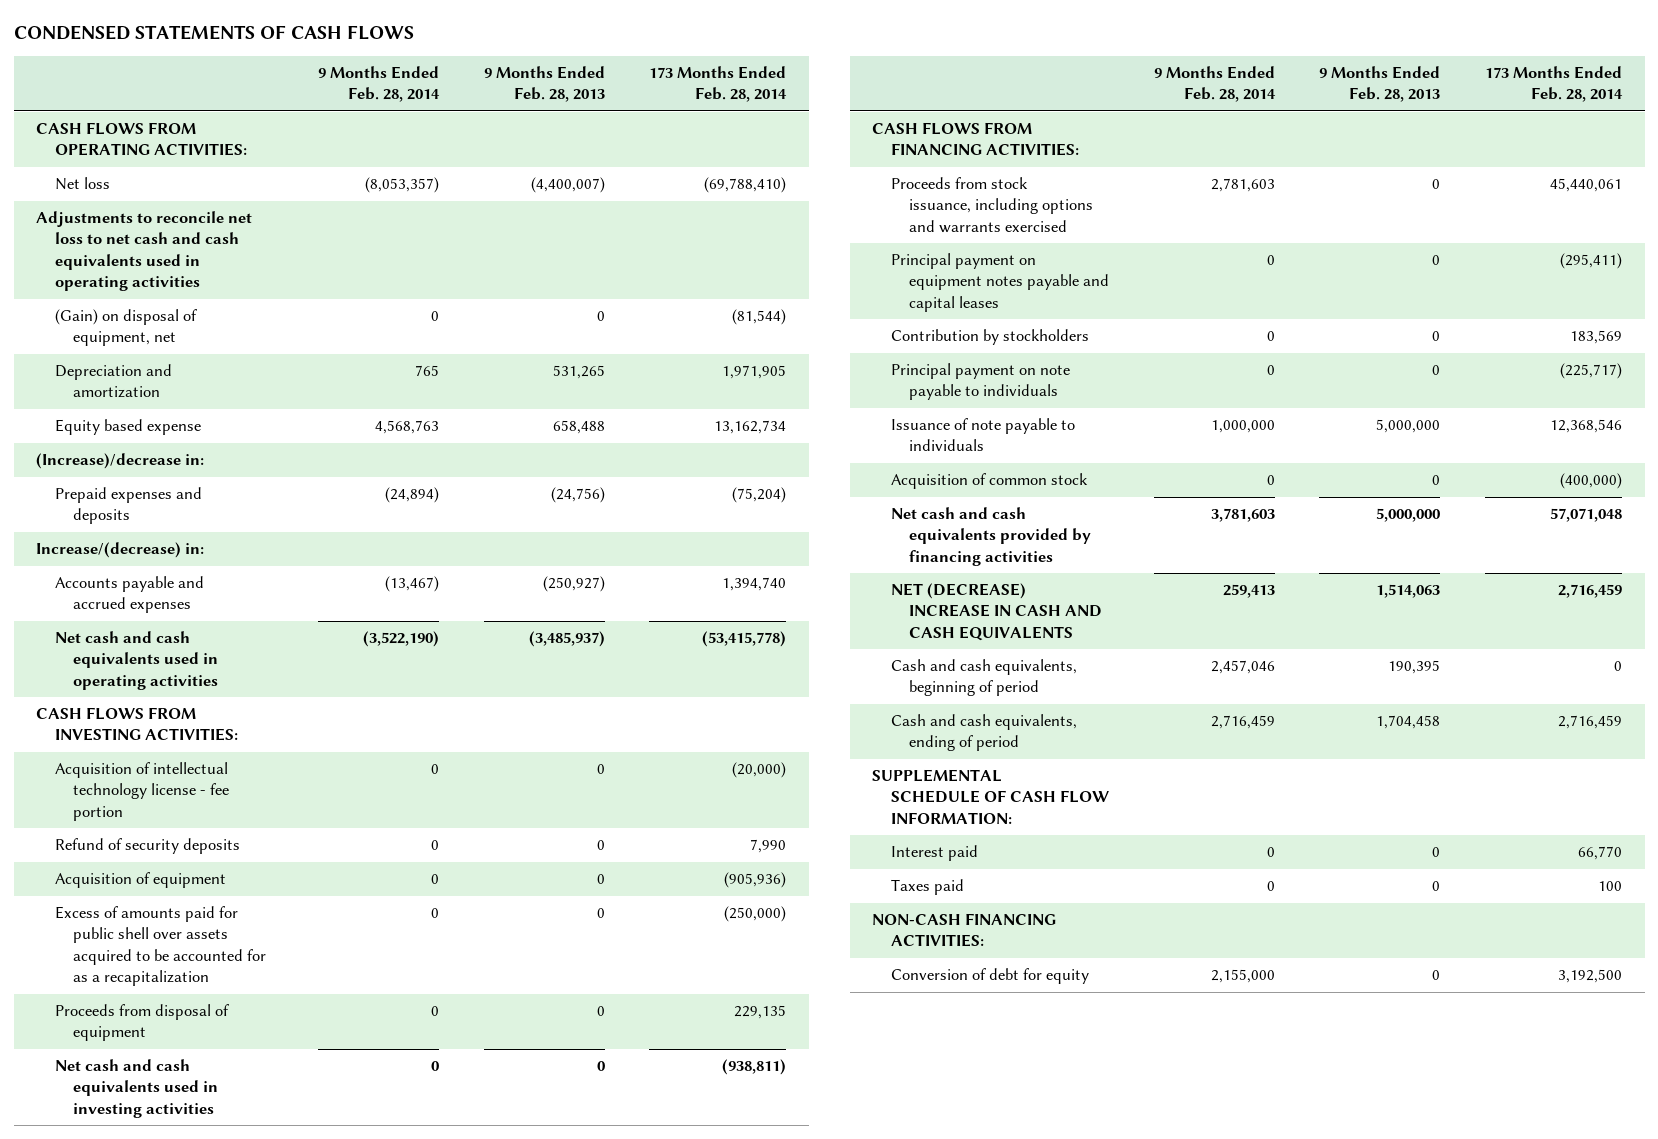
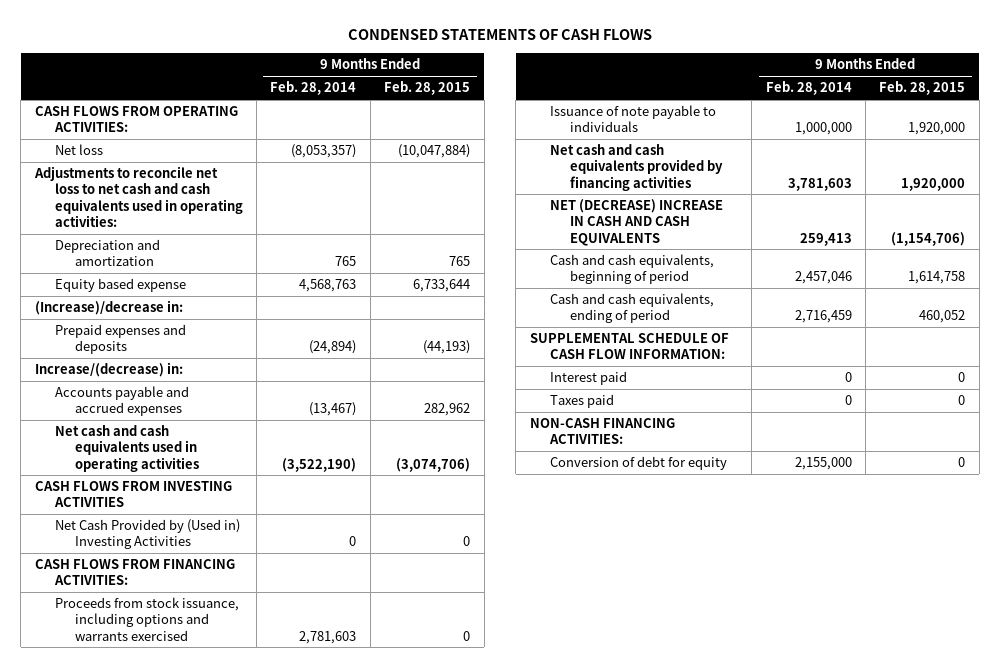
[483,65,605,103] 9 Months Ended Feb. 28, 2013 -> none
[649,65,788,103] 173 Months Ended Feb. 28, 2014 -> none
none -> [384,81,471,96] Feb. 28, 2015
[54,309,197,347] (Gain) on disposal of equipment, net -> none
[36,211,253,292] Adjustments to reconcile net loss to net cash and cash equivalents used in operating activities -> [33,166,243,227] Adjustments to reconcile net loss to net cash and cash equivalents used in operating activities:
[54,762,230,821] Acquisition of intellectual technology license - fee portion -> none
[54,838,240,855] Refund of security deposits -> none
[54,872,226,889] Acquisition of equipment -> none
[54,906,267,987] Excess of amounts paid for public shell over assets acquired to be accounted for as a recapitalization -> none
[54,1004,229,1042] Proceeds from disposal of equipment -> none
[36,707,238,742] CASH FLOWS FROM INVESTING ACTIVITIES: -> [34,481,232,508] CASH FLOWS FROM INVESTING ACTIVITIES
[54,1059,219,1118] Net cash and cash equivalents used in investing activities -> [54,519,240,550] Net Cash Provided by (Used in) Investing Activities
[890,253,1109,312] Principal payment on equipment notes payable and capital leases -> none
[890,329,1089,346] Contribution by stockholders -> none
[890,363,1070,401] Principal payment on note payable to individuals -> none
[890,473,1088,490] Acquisition of common stock -> none

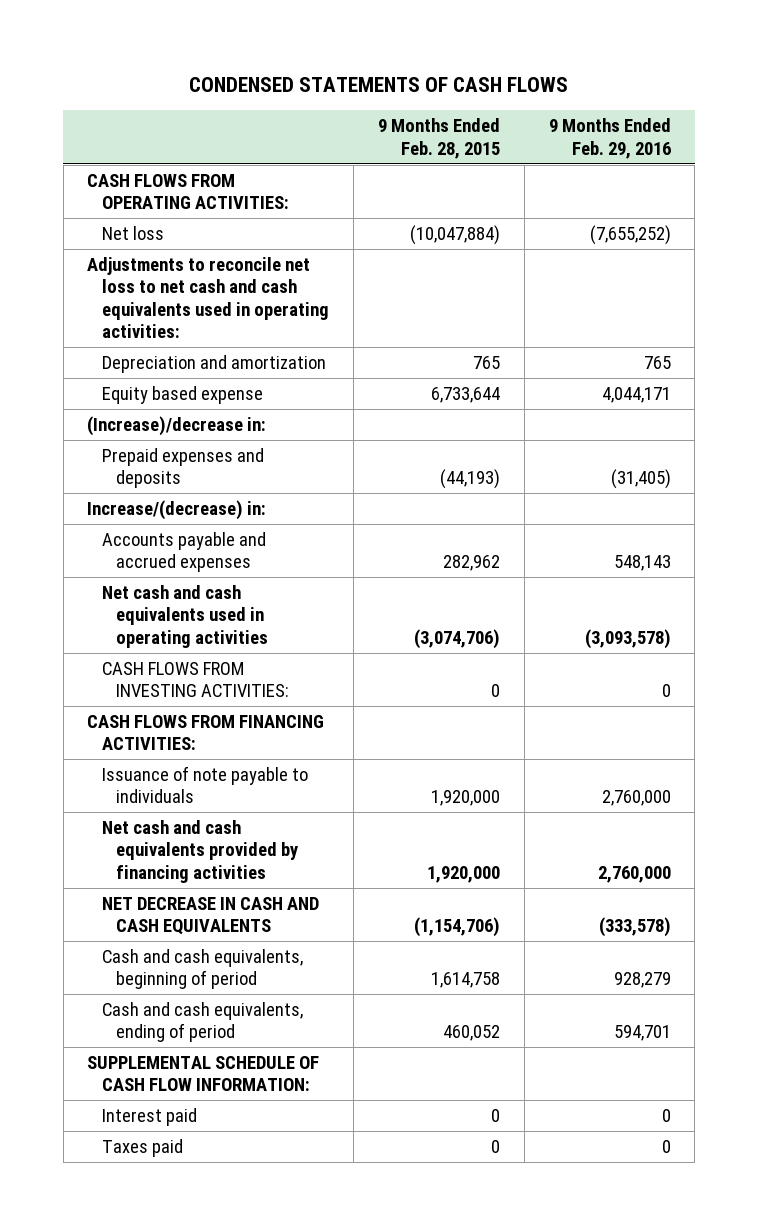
[270,81,357,96] Feb. 28, 2014 -> none
none -> [548,118,671,159] 9 Months Ended Feb. 29, 2016
[34,481,232,508] CASH FLOWS FROM INVESTING ACTIVITIES -> none
[54,519,240,550] Net Cash Provided by (Used in) Investing Activities -> [101,662,290,698] CASH FLOWS FROM INVESTING ACTIVITIES:
[54,597,239,641] Proceeds from stock issuance, including options and warrants exercised -> none
[549,199,723,246] NET (DECREASE) INCREASE IN CASH AND CASH EQUIVALENTS -> [101,897,319,936] NET DECREASE IN CASH AND CASH EQUIVALENTS
[529,418,675,445] NON-CASH FINANCING ACTIVITIES: -> none
[549,456,727,471] Conversion of debt for equity -> none

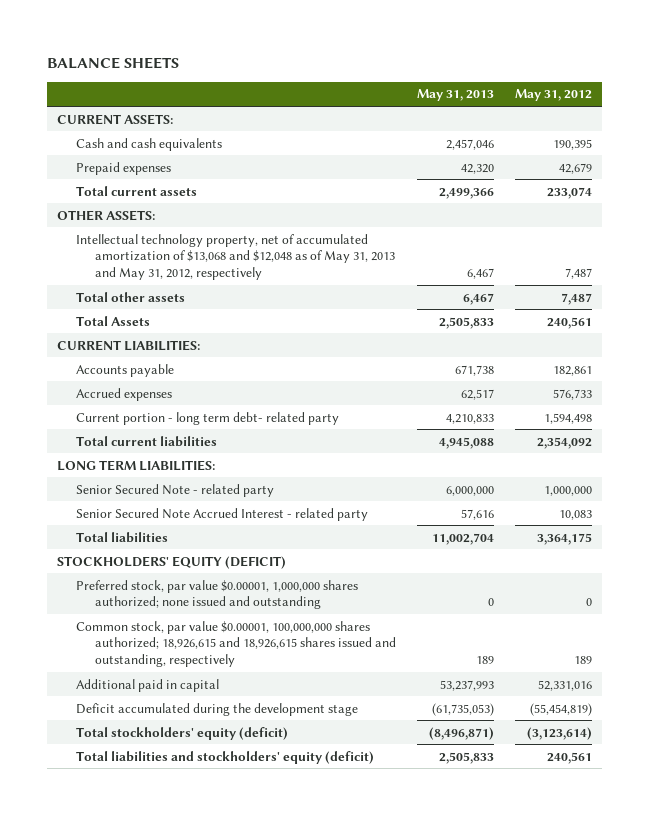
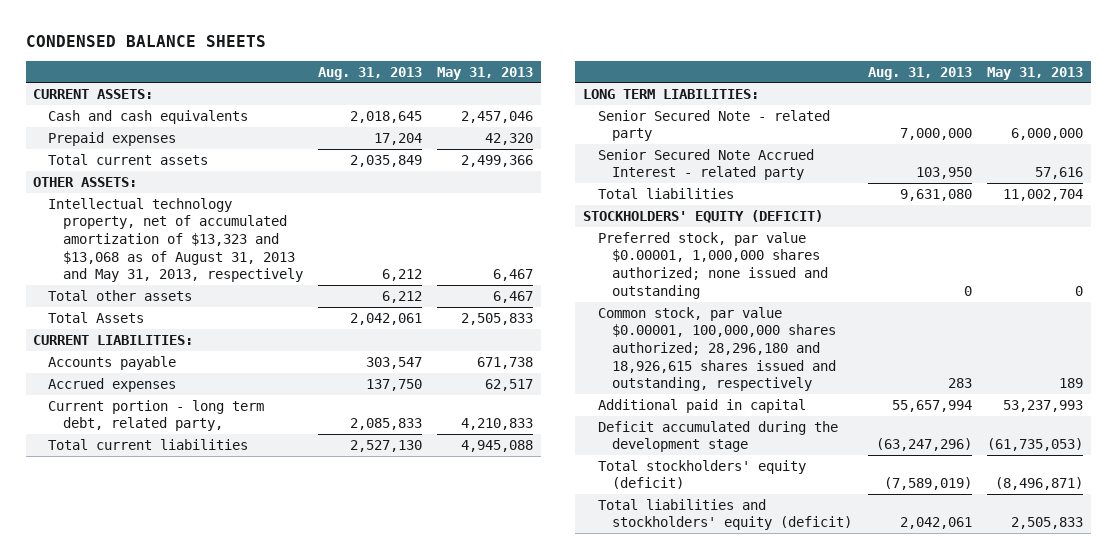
[46,57,179,70] BALANCE SHEETS -> [25,35,266,48] CONDENSED BALANCE SHEETS
[514,89,592,102] May 31, 2012 -> none
none -> [318,66,423,80] Aug. 31, 2013
[76,233,395,281] Intellectual technology property, net of accumulated amortization of $13,068 and $12,048 as of May 31, 2013 and May 31, 2012, respectively -> [48,197,303,283] Intellectual technology property, net of accumulated amortization of $13,323 and $13,068 as of August 31, 2013 and May 31, 2013, respectively
[76,411,340,425] Current portion - long term debt- related party -> [48,399,265,432] Current portion - long term debt, related party,
[76,620,396,668] Common stock, par value $0.00001, 100,000,000 shares authorized; 18,926,615 and 18,926,615 shares issued and outstanding, respectively -> [597,306,837,392] Common stock, par value $0.00001, 100,000,000 shares authorized; 28,296,180 and 18,926,615 shares issued and outstanding, respectively

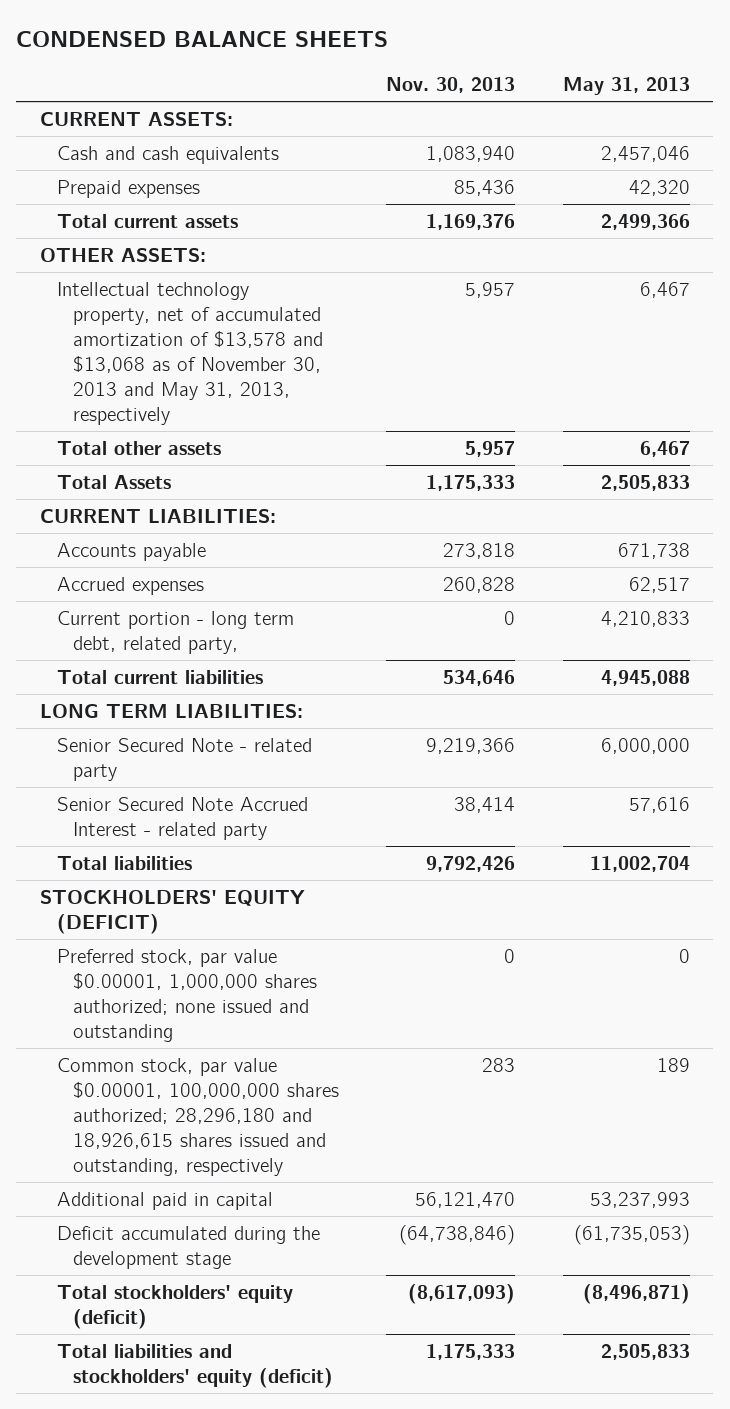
[318,66,423,80] Aug. 31, 2013 -> none
none -> [386,77,516,94] Nov. 30, 2013
[48,197,303,283] Intellectual technology property, net of accumulated amortization of $13,323 and $13,068 as of August 31, 2013 and May 31, 2013, respectively -> [56,282,324,425] Intellectual technology property, net of accumulated amortization of $13,578 and $13,068 as of November 30, 2013 and May 31, 2013, respectively

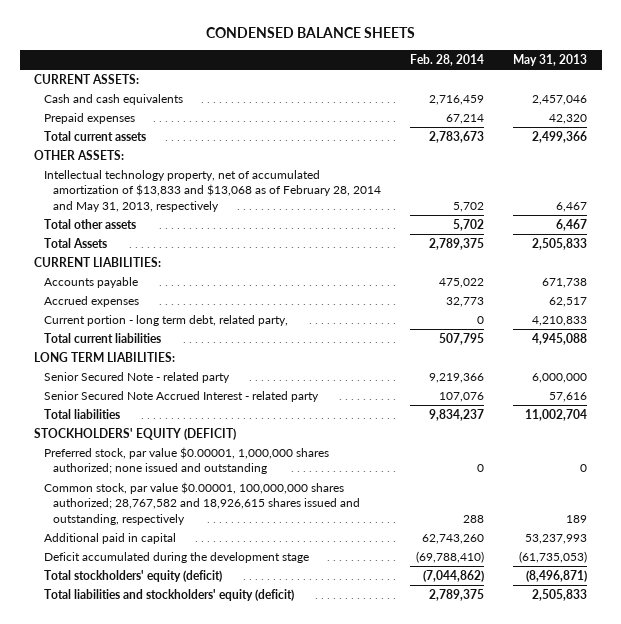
[386,77,516,94] Nov. 30, 2013 -> none
none -> [410,54,485,67] Feb. 28, 2014
[56,282,324,425] Intellectual technology property, net of accumulated amortization of $13,578 and $13,068 as of November 30, 2013 and May 31, 2013, respectively -> [43,169,382,212] Intellectual technology property, net of accumulated amortization of $13,833 and $13,068 as of February 28, 2014 and May 31, 2013, respectively
[56,1058,340,1176] Common stock, par value $0.00001, 100,000,000 shares authorized; 28,296,180 and 18,926,615 shares issued and outstanding, respectively -> [43,481,361,525] Common stock, par value $0.00001, 100,000,000 shares authorized; 28,767,582 and 18,926,615 shares issued and outstanding, respectively

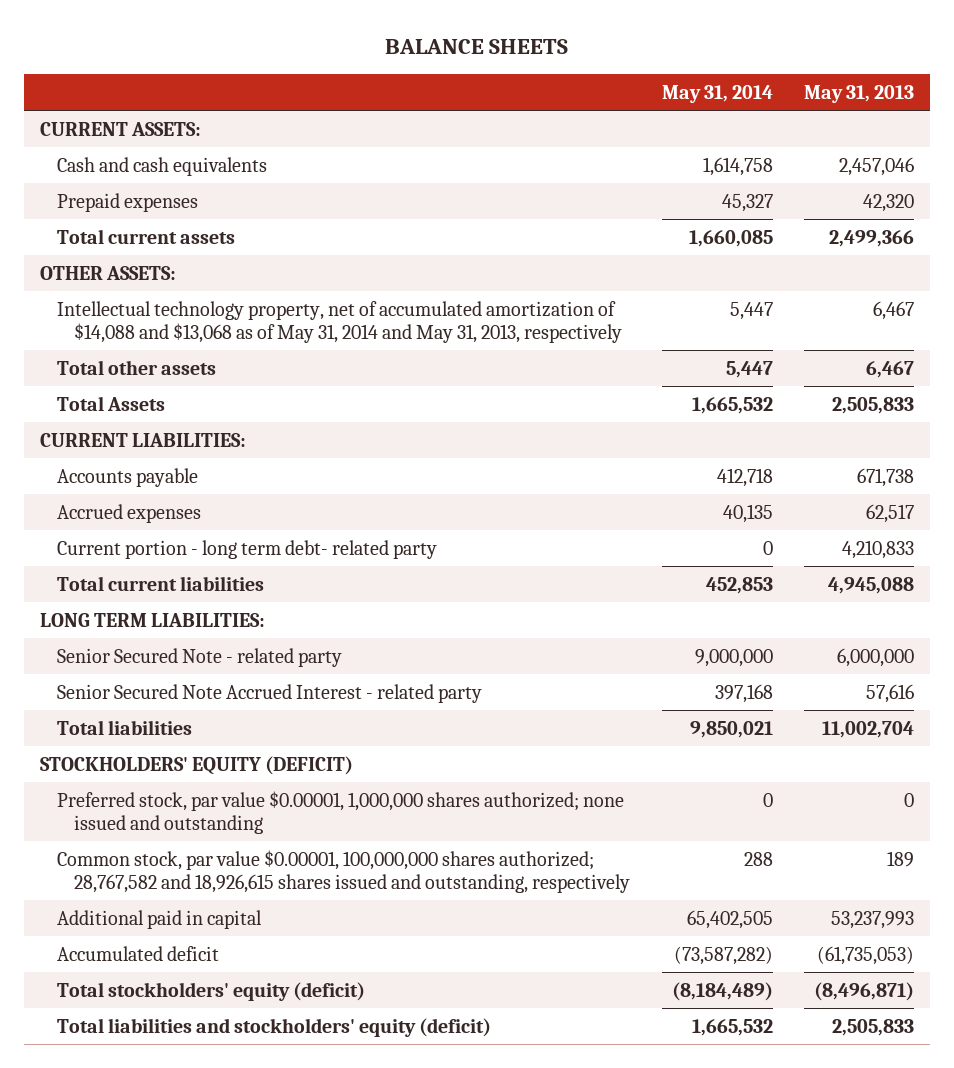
[205,27,415,39] CONDENSED BALANCE SHEETS -> [385,39,569,55] BALANCE SHEETS
[410,54,485,67] Feb. 28, 2014 -> none
none -> [661,84,773,103] May 31, 2014
[43,169,382,212] Intellectual technology property, net of accumulated amortization of $13,833 and $13,068 as of February 28, 2014 and May 31, 2013, respectively -> [57,300,623,343] Intellectual technology property, net of accumulated amortization of $14,088 and $13,068 as of May 31, 2014 and May 31, 2013, respectively
[43,314,288,326] Current portion - long term debt, related party, -> [57,539,438,559] Current portion - long term debt- related party
[43,551,309,563] Deficit accumulated during the development stage -> [57,945,220,961] Accumulated deficit

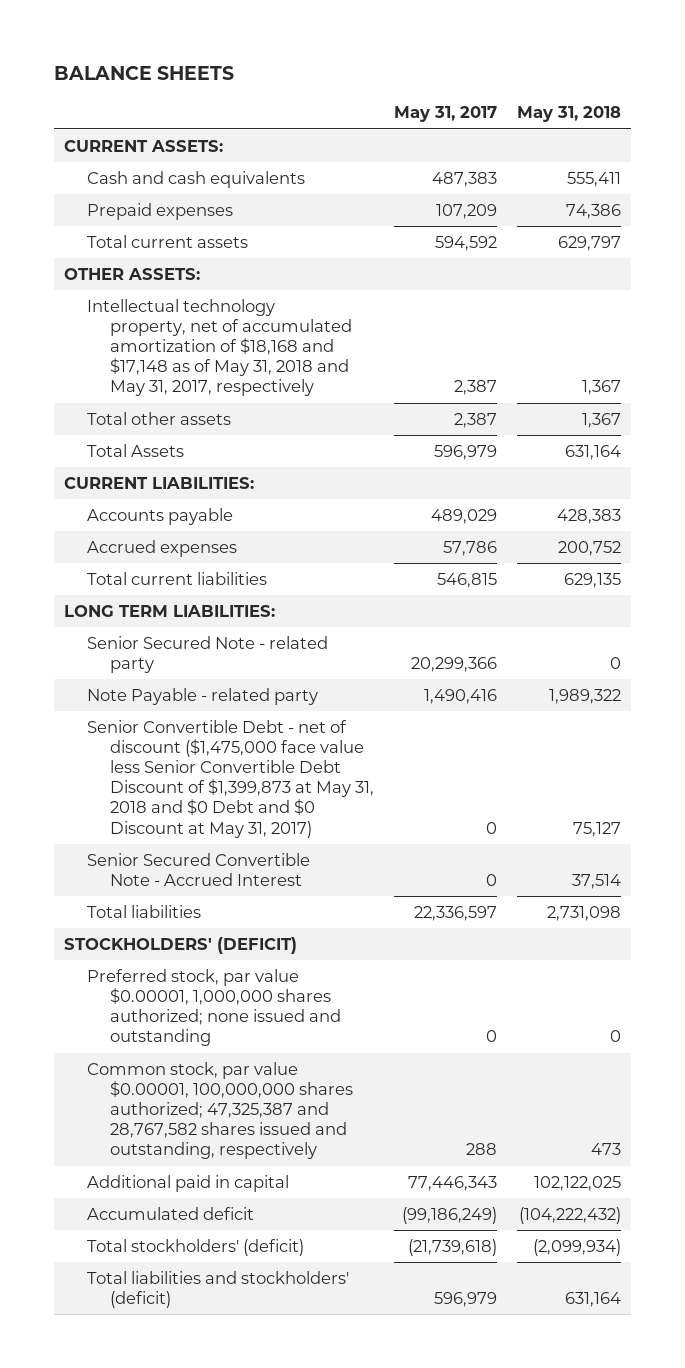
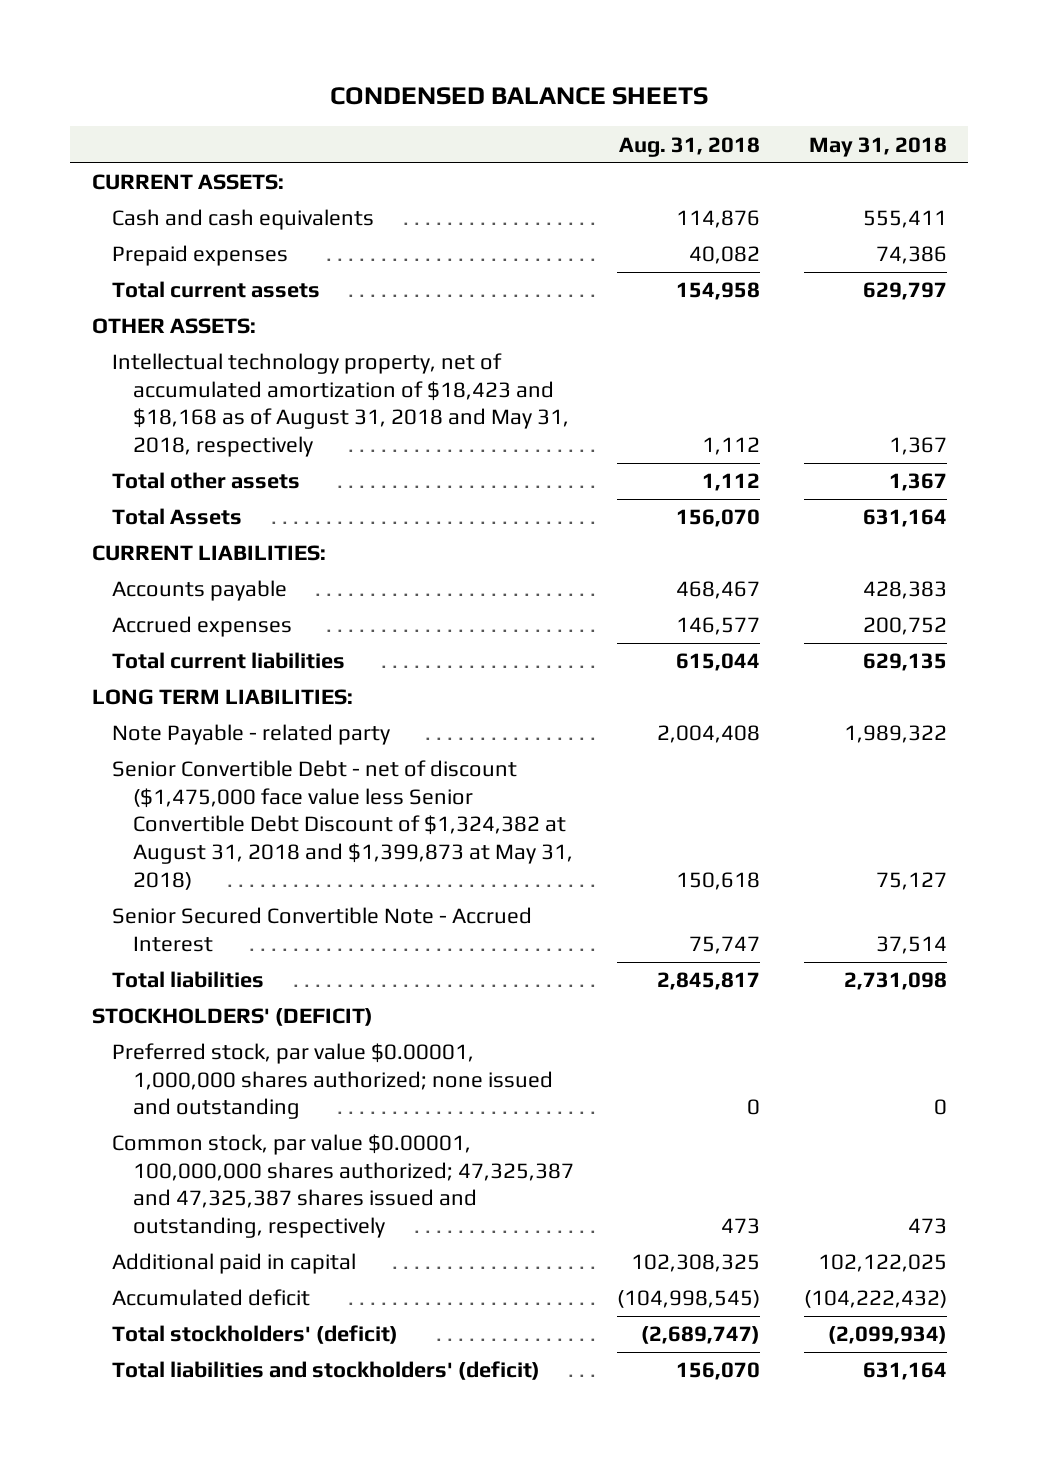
[54,66,235,81] BALANCE SHEETS -> [330,87,709,106] CONDENSED BALANCE SHEETS
[393,106,497,123] May 31, 2017 -> none
none -> [619,136,761,157] Aug. 31, 2018
[87,298,352,397] Intellectual technology property, net of accumulated amortization of $18,168 and $17,148 as of May 31, 2018 and May 31, 2017, respectively -> [112,353,569,458] Intellectual technology property, net of accumulated amortization of $18,423 and $18,168 as of August 31, 2018 and May 31, 2018, respectively
[87,635,329,674] Senior Secured Note - related party -> none
[87,719,374,838] Senior Convertible Debt - net of discount ($1,475,000 face value less Senior Convertible Debt Discount of $1,399,873 at May 31, 2018 and $0 Debt and $0 Discount at May 31, 2017) -> [112,760,573,890] Senior Convertible Debt - net of discount ($1,475,000 face value less Senior Convertible Debt Discount of $1,324,382 at August 31, 2018 and $1,399,873 at May 31, 2018)
[87,1061,353,1160] Common stock, par value $0.00001, 100,000,000 shares authorized; 47,325,387 and 28,767,582 shares issued and outstanding, respectively -> [112,1134,574,1239] Common stock, par value $0.00001, 100,000,000 shares authorized; 47,325,387 and 47,325,387 shares issued and outstanding, respectively

